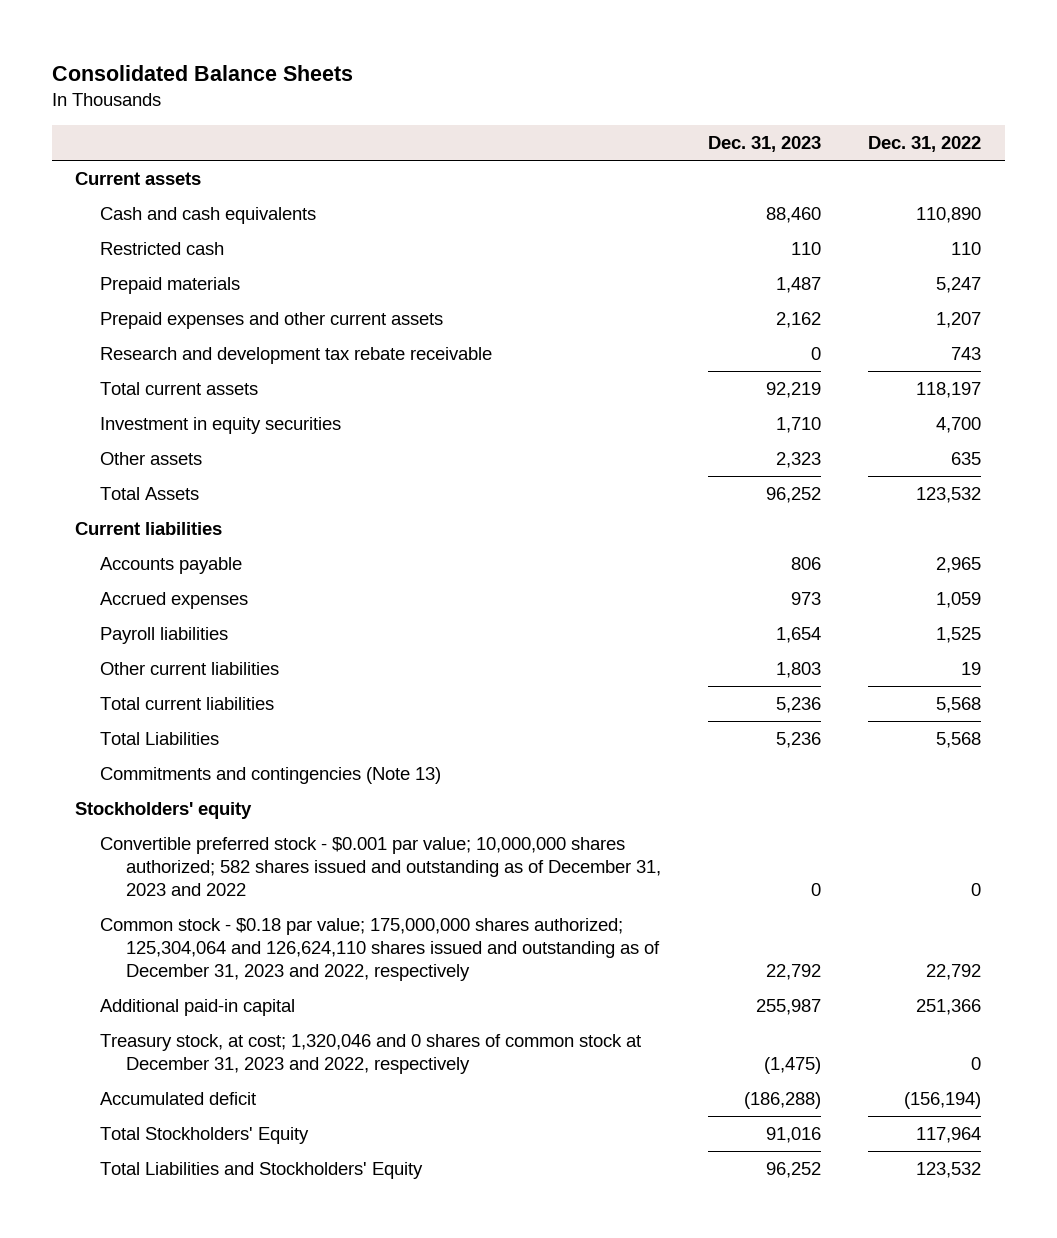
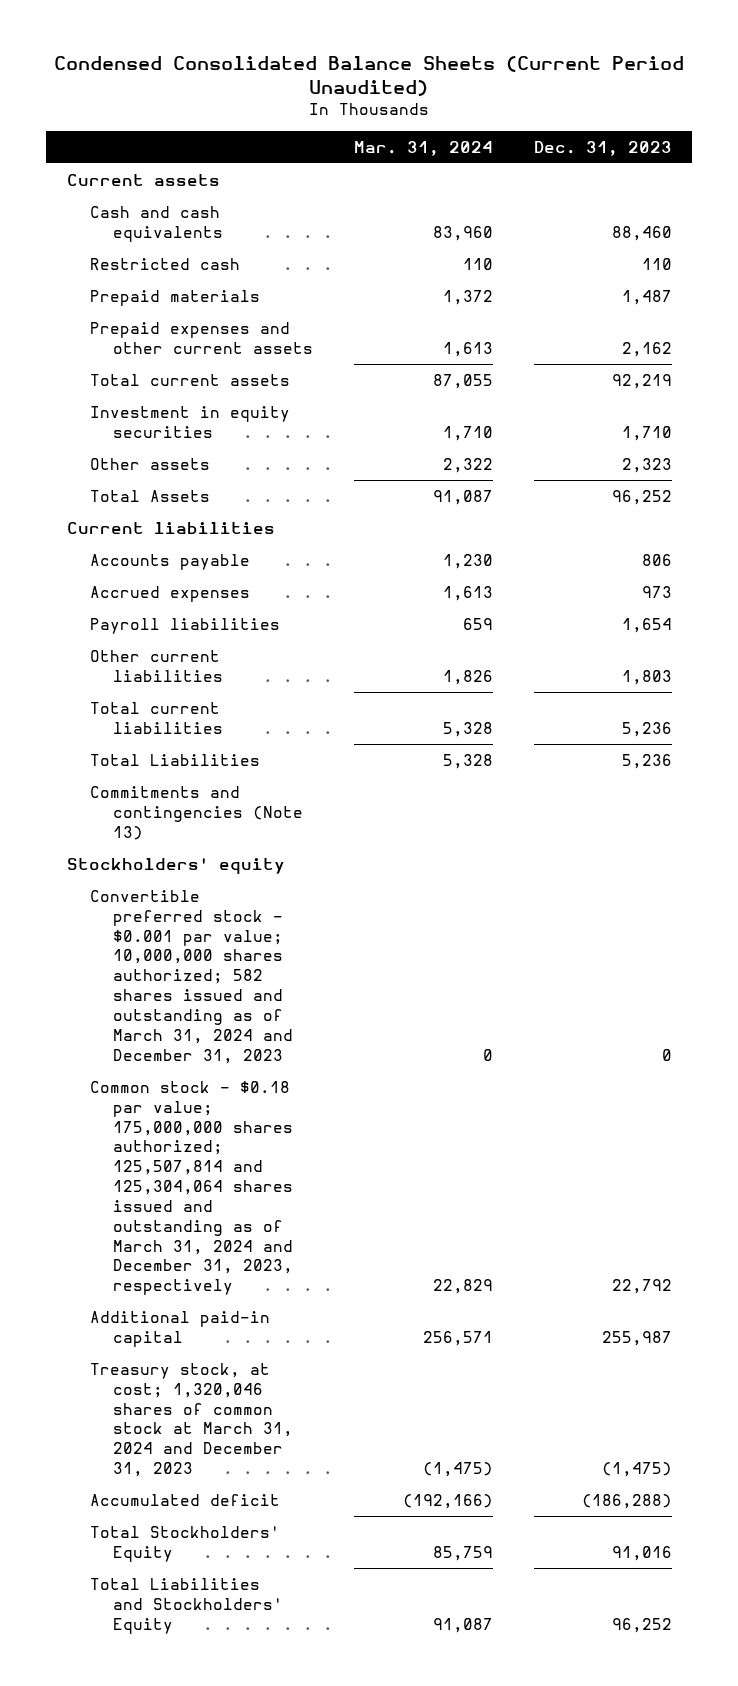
[51,64,353,81] Consolidated Balance Sheets -> [54,56,685,97] Condensed Consolidated Balance Sheets (Current Period Unaudited)
[868,135,982,152] Dec. 31, 2022 -> none
none -> [353,140,493,156] Mar. 31, 2024
[100,347,493,365] Research and development tax rebate receivable -> none
[100,837,661,896] Convertible preferred stock - $0.001 par value; 10,000,000 shares authorized; 582 shares issued and outstanding as of December 31, 2023 and 2022 -> [89,889,293,1064] Convertible preferred stock - $0.001 par value; 10,000,000 shares authorized; 582 shares issued and outstanding as of March 31, 2024 and December 31, 2023
[100,918,660,981] Common stock - $0.18 par value; 175,000,000 shares authorized; 125,304,064 and 126,624,110 shares issued and outstanding as of December 31, 2023 and 2022, respectively -> [89,1080,293,1296] Common stock - $0.18 par value; 175,000,000 shares authorized; 125,507,814 and 125,304,064 shares issued and outstanding as of March 31, 2024 and December 31, 2023, respectively
[100,1034,642,1074] Treasury stock, at cost; 1,320,046 and 0 shares of common stock at December 31, 2023 and 2022, respectively -> [89,1362,293,1478] Treasury stock, at cost; 1,320,046 shares of common stock at March 31, 2024 and December 31, 2023

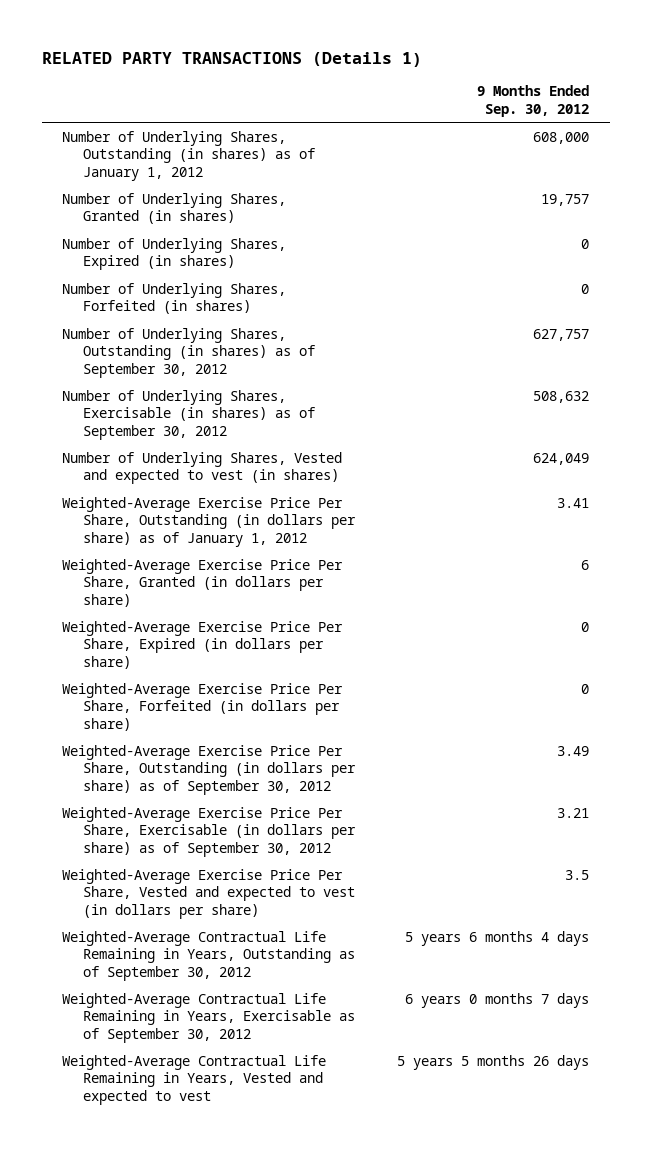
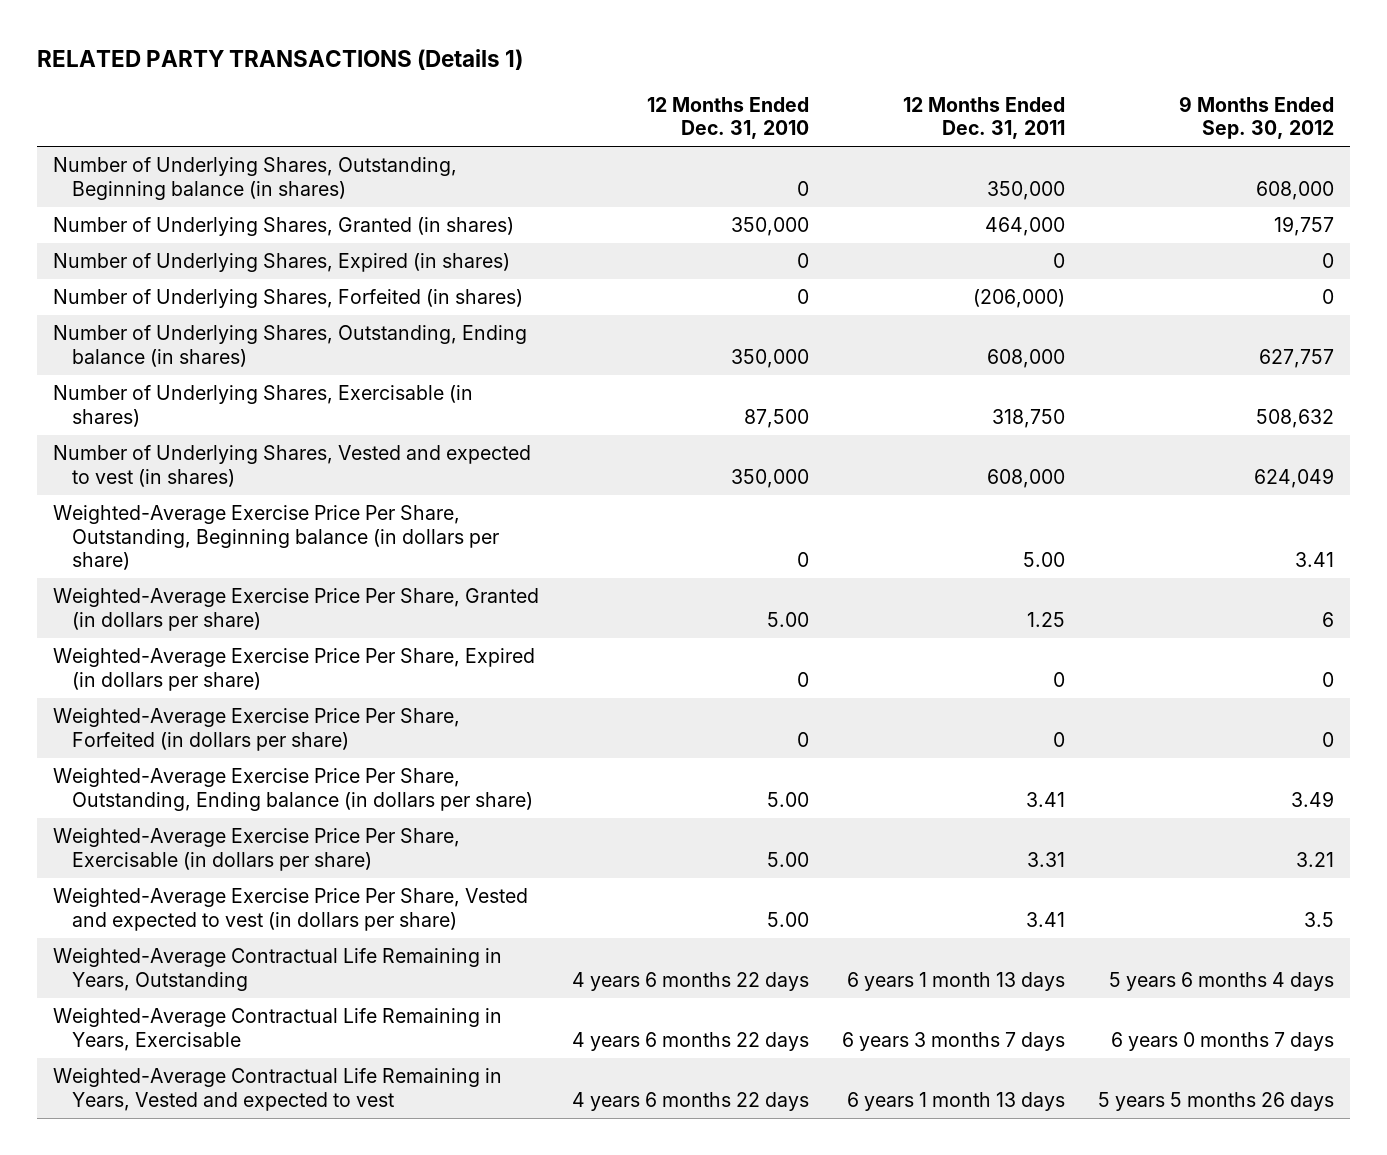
none -> [647,96,810,140] 12 Months Ended Dec. 31, 2010
none -> [902,96,1065,140] 12 Months Ended Dec. 31, 2011
[62,130,316,181] Number of Underlying Shares, Outstanding (in shares) as of January 1, 2012 -> [53,157,458,200] Number of Underlying Shares, Outstanding, Beginning balance (in shares)
[62,327,316,378] Number of Underlying Shares, Outstanding (in shares) as of September 30, 2012 -> [53,325,528,367] Number of Underlying Shares, Outstanding, Ending balance (in shares)
[62,389,316,440] Number of Underlying Shares, Exercisable (in shares) as of September 30, 2012 -> [53,385,474,427] Number of Underlying Shares, Exercisable (in shares)
[62,496,357,547] Weighted-Average Exercise Price Per Share, Outstanding (in dollars per share) as of January 1, 2012 -> [53,505,499,571] Weighted-Average Exercise Price Per Share, Outstanding, Beginning balance (in dollars per share)
[62,744,357,795] Weighted-Average Exercise Price Per Share, Outstanding (in dollars per share) as of September 30, 2012 -> [53,768,533,811] Weighted-Average Exercise Price Per Share, Outstanding, Ending balance (in dollars per share)
[62,806,357,857] Weighted-Average Exercise Price Per Share, Exercisable (in dollars per share) as of September 30, 2012 -> [53,828,461,871] Weighted-Average Exercise Price Per Share, Exercisable (in dollars per share)
[62,930,356,981] Weighted-Average Contractual Life Remaining in Years, Outstanding as of September 30, 2012 -> [53,948,503,991] Weighted-Average Contractual Life Remaining in Years, Outstanding
[62,992,356,1043] Weighted-Average Contractual Life Remaining in Years, Exercisable as of September 30, 2012 -> [53,1008,503,1051] Weighted-Average Contractual Life Remaining in Years, Exercisable

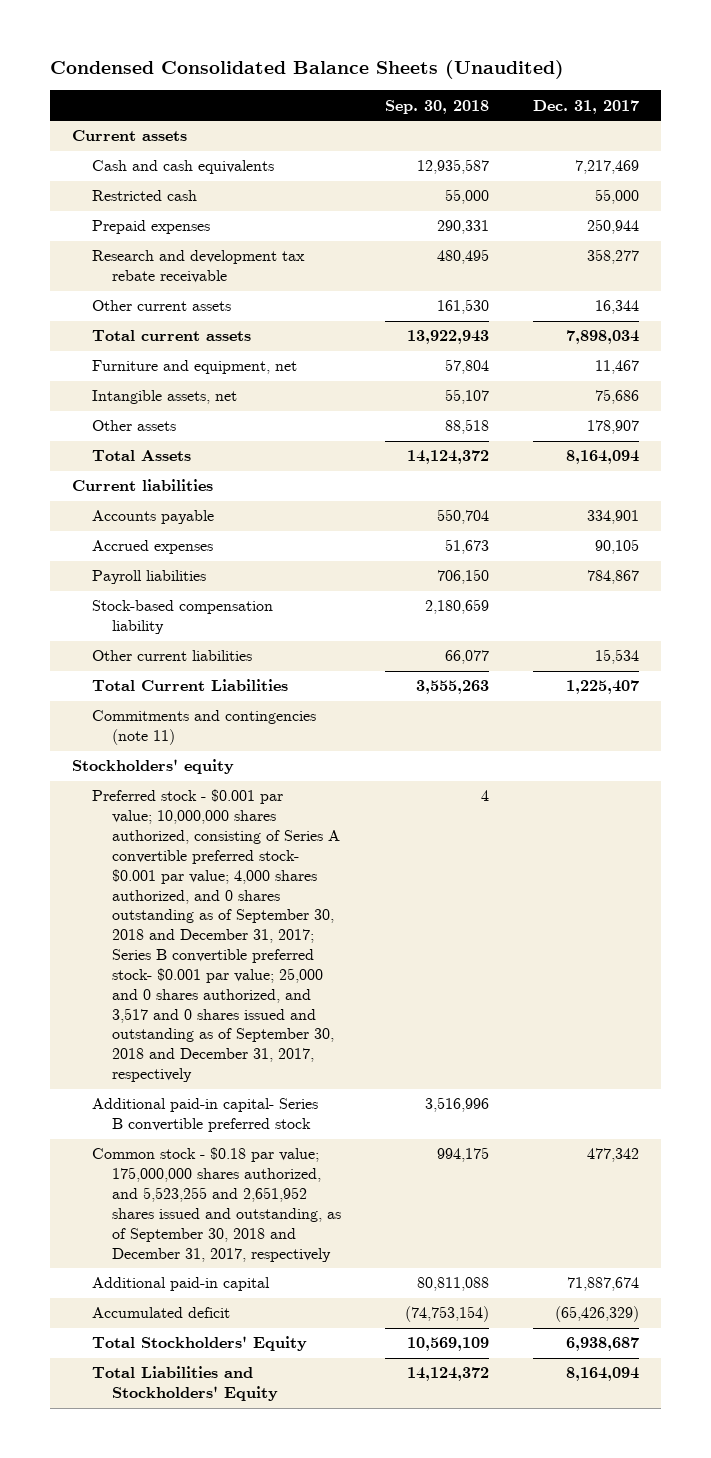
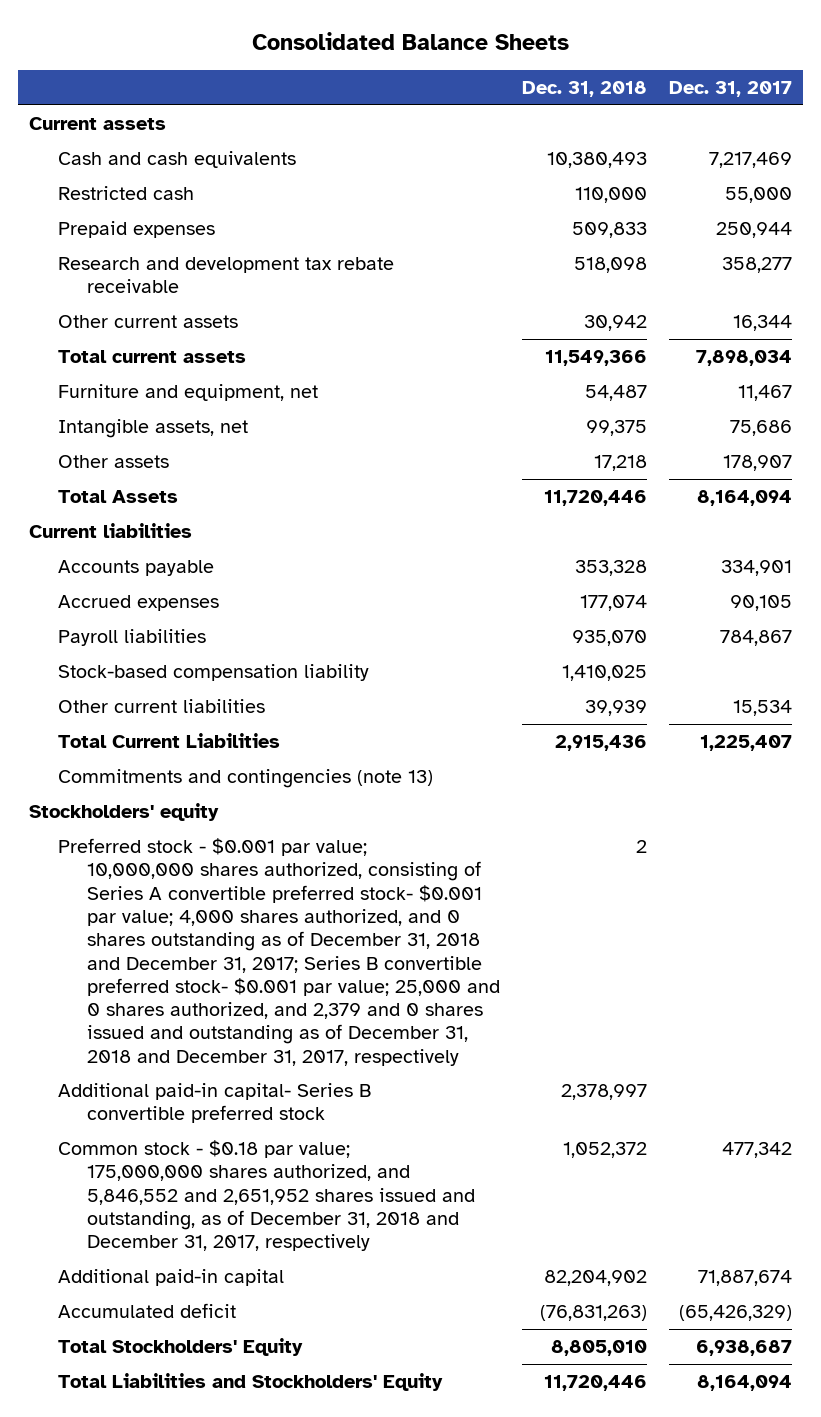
[49,60,564,80] Condensed Consolidated Balance Sheets (Unaudited) -> [251,31,569,50] Consolidated Balance Sheets
[385,99,490,114] Sep. 30, 2018 -> none
none -> [522,81,648,98] Dec. 31, 2018
[91,710,316,746] Commitments and contingencies (note 11) -> [58,769,434,789] Commitments and contingencies (note 13)
[91,789,341,1083] Preferred stock - $0.001 par value; 10,000,000 shares authorized, consisting of Series A convertible preferred stock- $0.001 par value; 4,000 shares authorized, and 0 shares outstanding as of September 30, 2018 and December 31, 2017; Series B convertible preferred stock- $0.001 par value; 25,000 and 0 shares authorized, and 3,517 and 0 shares issued and outstanding as of September 30, 2018 and December 31, 2017, respectively -> [58,838,501,1066] Preferred stock - $0.001 par value; 10,000,000 shares authorized, consisting of Series A convertible preferred stock- $0.001 par value; 4,000 shares authorized, and 0 shares outstanding as of December 31, 2018 and December 31, 2017; Series B convertible preferred stock- $0.001 par value; 25,000 and 0 shares authorized, and 2,379 and 0 shares issued and outstanding as of December 31, 2018 and December 31, 2017, respectively
[91,1147,342,1262] Common stock - $0.18 par value; 175,000,000 shares authorized, and 5,523,255 and 2,651,952 shares issued and outstanding, as of September 30, 2018 and December 31, 2017, respectively -> [58,1140,476,1252] Common stock - $0.18 par value; 175,000,000 shares authorized, and 5,846,552 and 2,651,952 shares issued and outstanding, as of December 31, 2018 and December 31, 2017, respectively

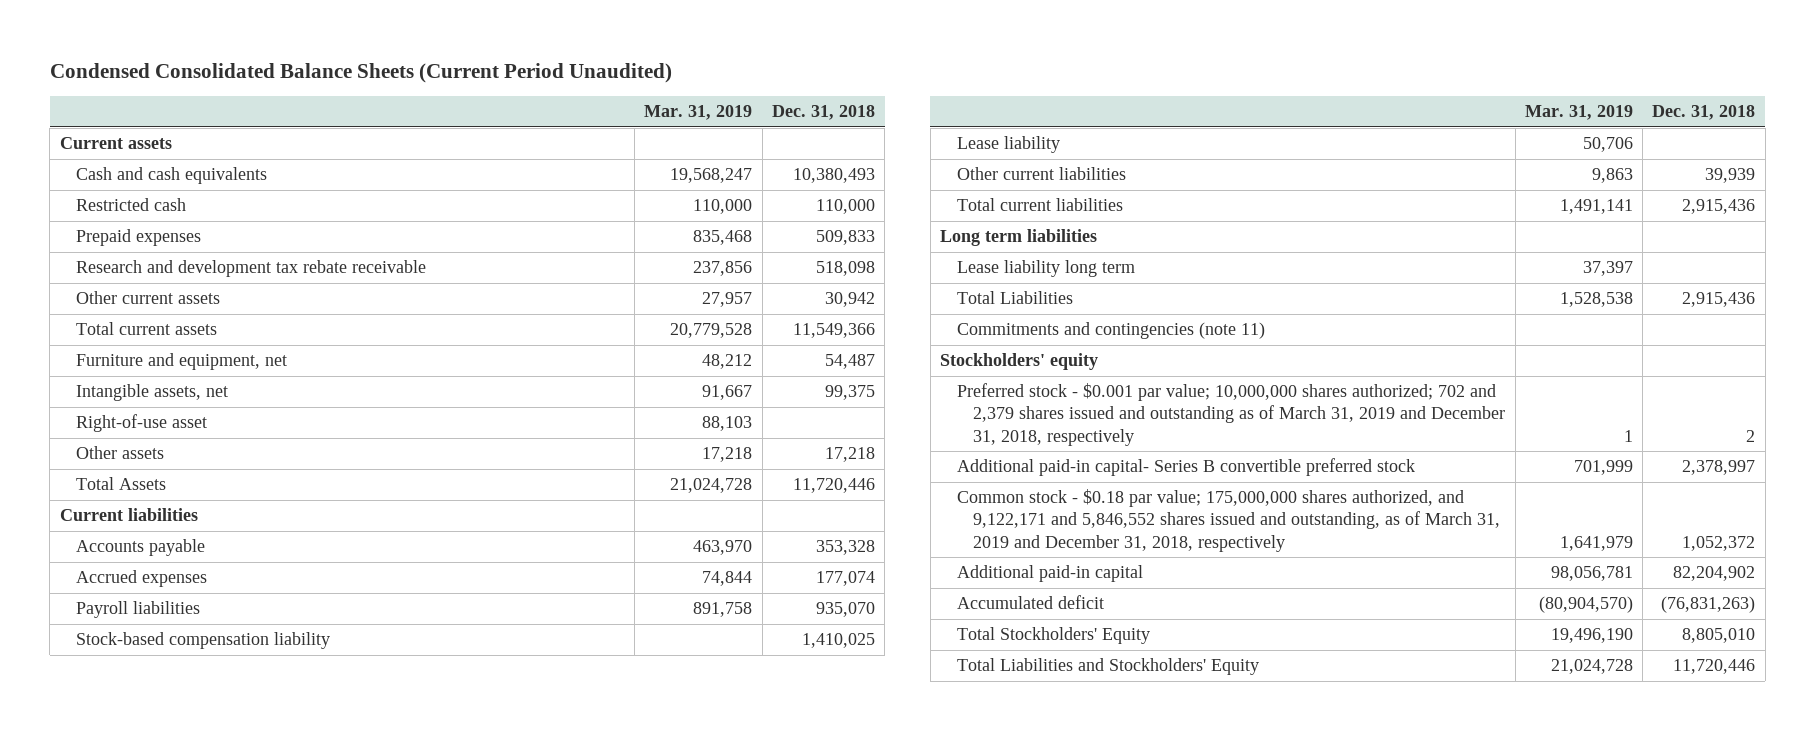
[251,31,569,50] Consolidated Balance Sheets -> [49,63,672,84] Condensed Consolidated Balance Sheets (Current Period Unaudited)
[669,81,793,98] Dec. 31, 2017 -> none
none -> [644,105,753,121] Mar. 31, 2019
none -> [76,414,208,433] Right-of-use asset
none -> [956,136,1060,154] Lease liability
[58,733,281,749] Total Current Liabilities -> [956,198,1123,212] Total current liabilities
none -> [939,229,1097,247] Long term liabilities
none -> [956,260,1135,278] Lease liability long term
none -> [956,291,1073,305] Total Liabilities
[58,769,434,789] Commitments and contingencies (note 13) -> [956,322,1265,340] Commitments and contingencies (note 11)
[58,838,501,1066] Preferred stock - $0.001 par value; 10,000,000 shares authorized, consisting of Series A convertible preferred stock- $0.001 par value; 4,000 shares authorized, and 0 shares outstanding as of December 31, 2018 and December 31, 2017; Series B convertible preferred stock- $0.001 par value; 25,000 and 0 shares authorized, and 2,379 and 0 shares issued and outstanding as of December 31, 2018 and December 31, 2017, respectively -> [956,383,1506,446] Preferred stock - $0.001 par value; 10,000,000 shares authorized; 702 and 2,379 shares issued and outstanding as of March 31, 2019 and December 31, 2018, respectively
[58,1140,476,1252] Common stock - $0.18 par value; 175,000,000 shares authorized, and 5,846,552 and 2,651,952 shares issued and outstanding, as of December 31, 2018 and December 31, 2017, respectively -> [956,489,1501,552] Common stock - $0.18 par value; 175,000,000 shares authorized, and 9,122,171 and 5,846,552 shares issued and outstanding, as of March 31, 2019 and December 31, 2018, respectively

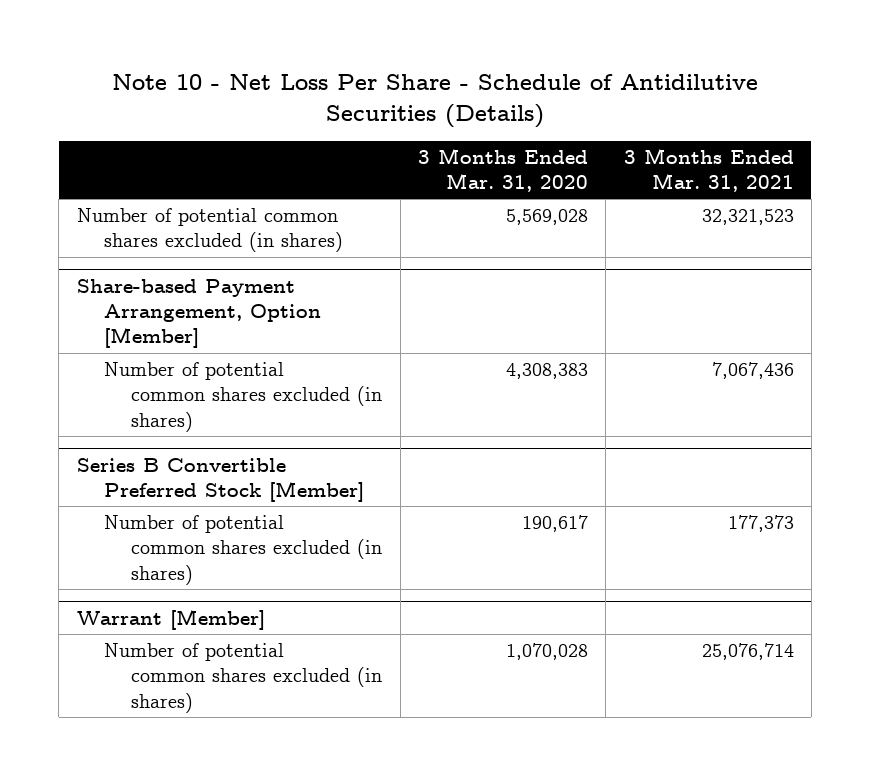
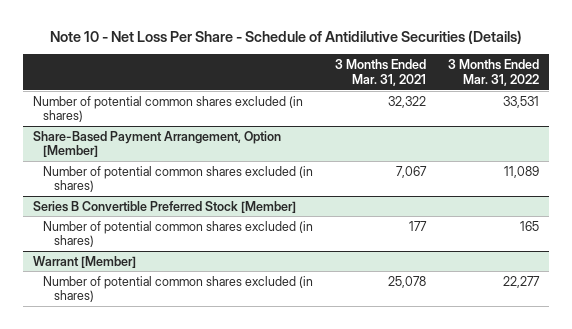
[418,147,589,193] 3 Months Ended Mar. 31, 2020 -> none
none -> [447,59,539,86] 3 Months Ended Mar. 31, 2022
[701,208,794,225] 32,321,523 -> [388,95,427,108] 32,322
[76,278,322,349] Share-based Payment Arrangement, Option [Member] -> [33,130,282,158] Share-Based Payment Arrangement, Option [Member]
[711,361,794,379] 7,067,436 -> [396,165,428,178] 7,067
[727,514,794,532] 177,373 -> [409,220,428,231] 177
[701,642,794,660] 25,076,714 -> [388,275,427,288] 25,078

